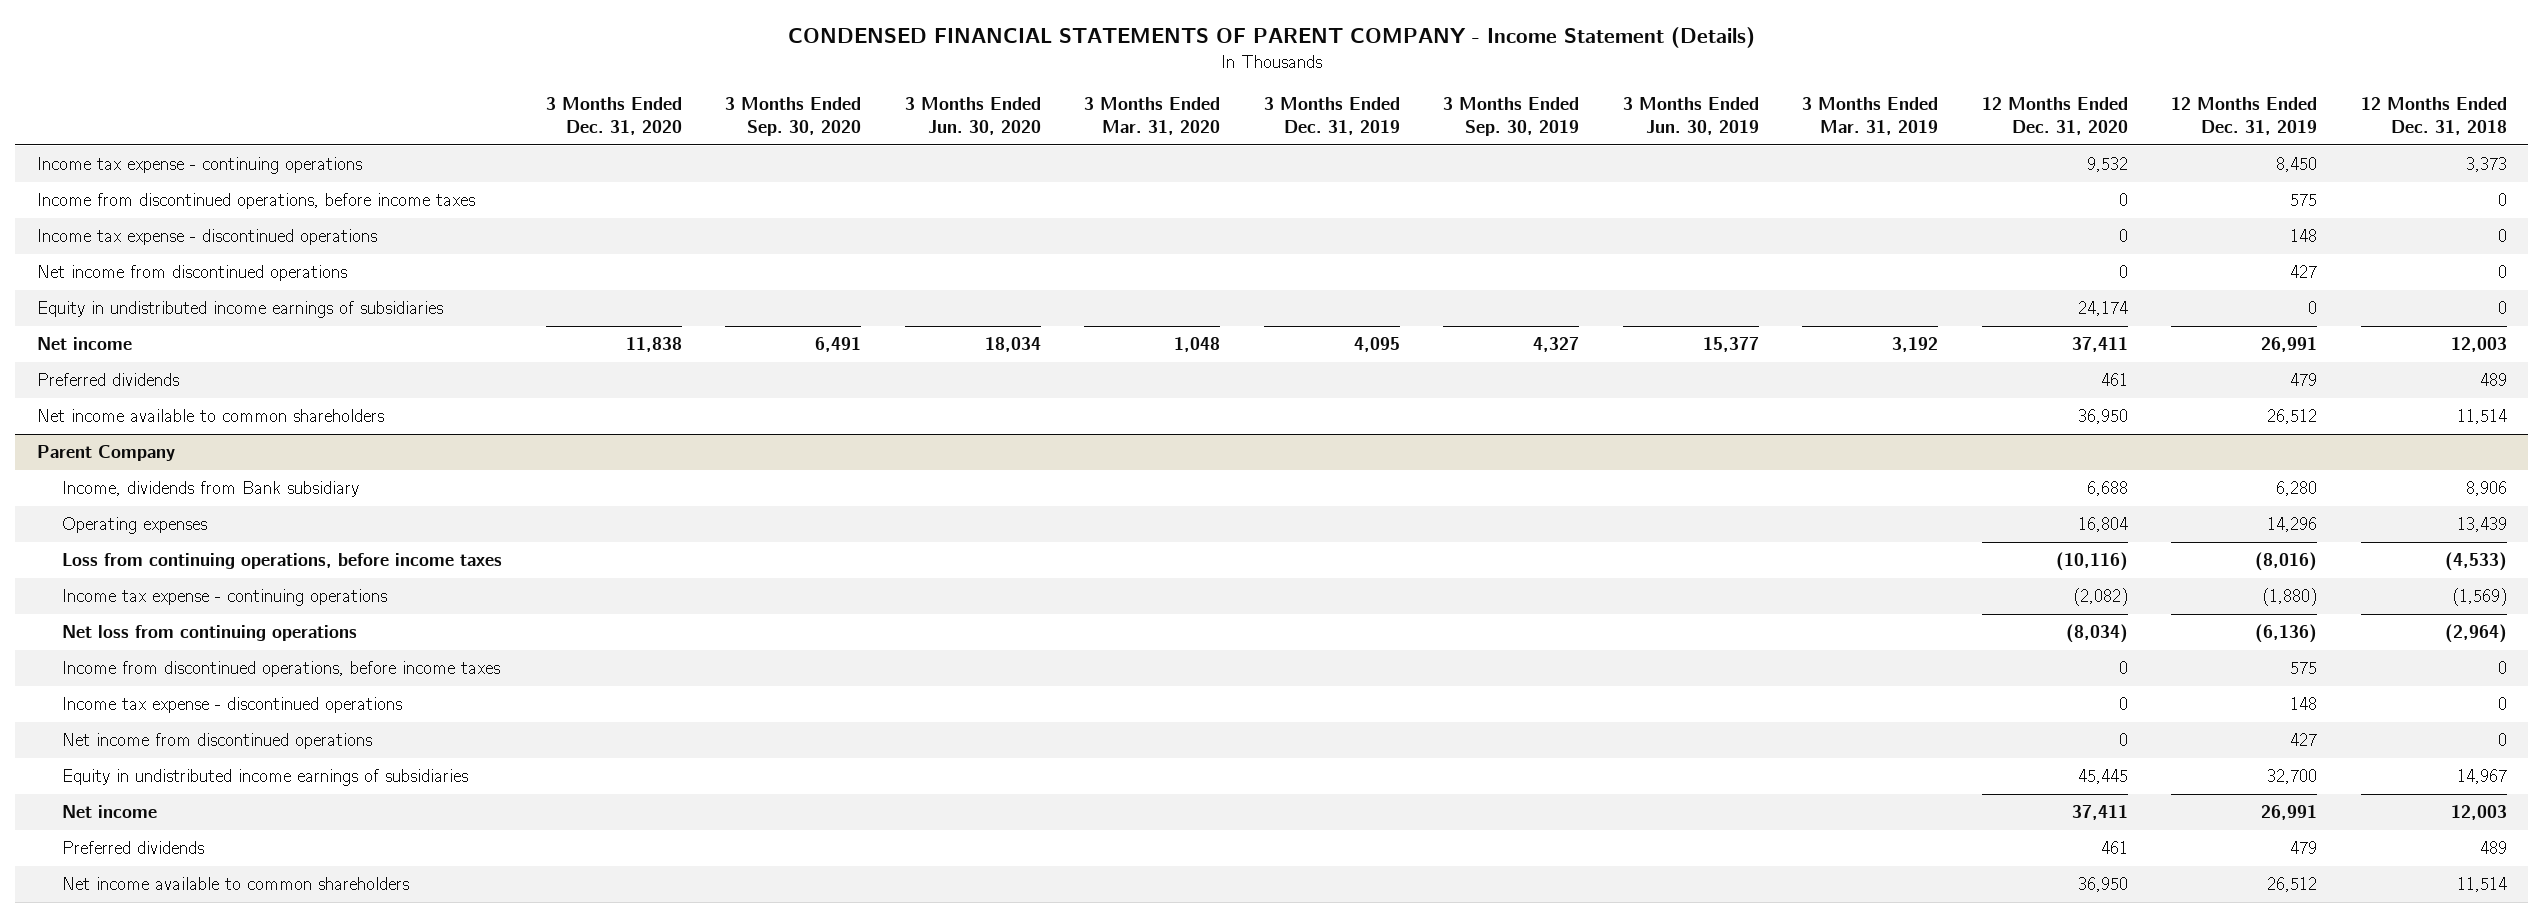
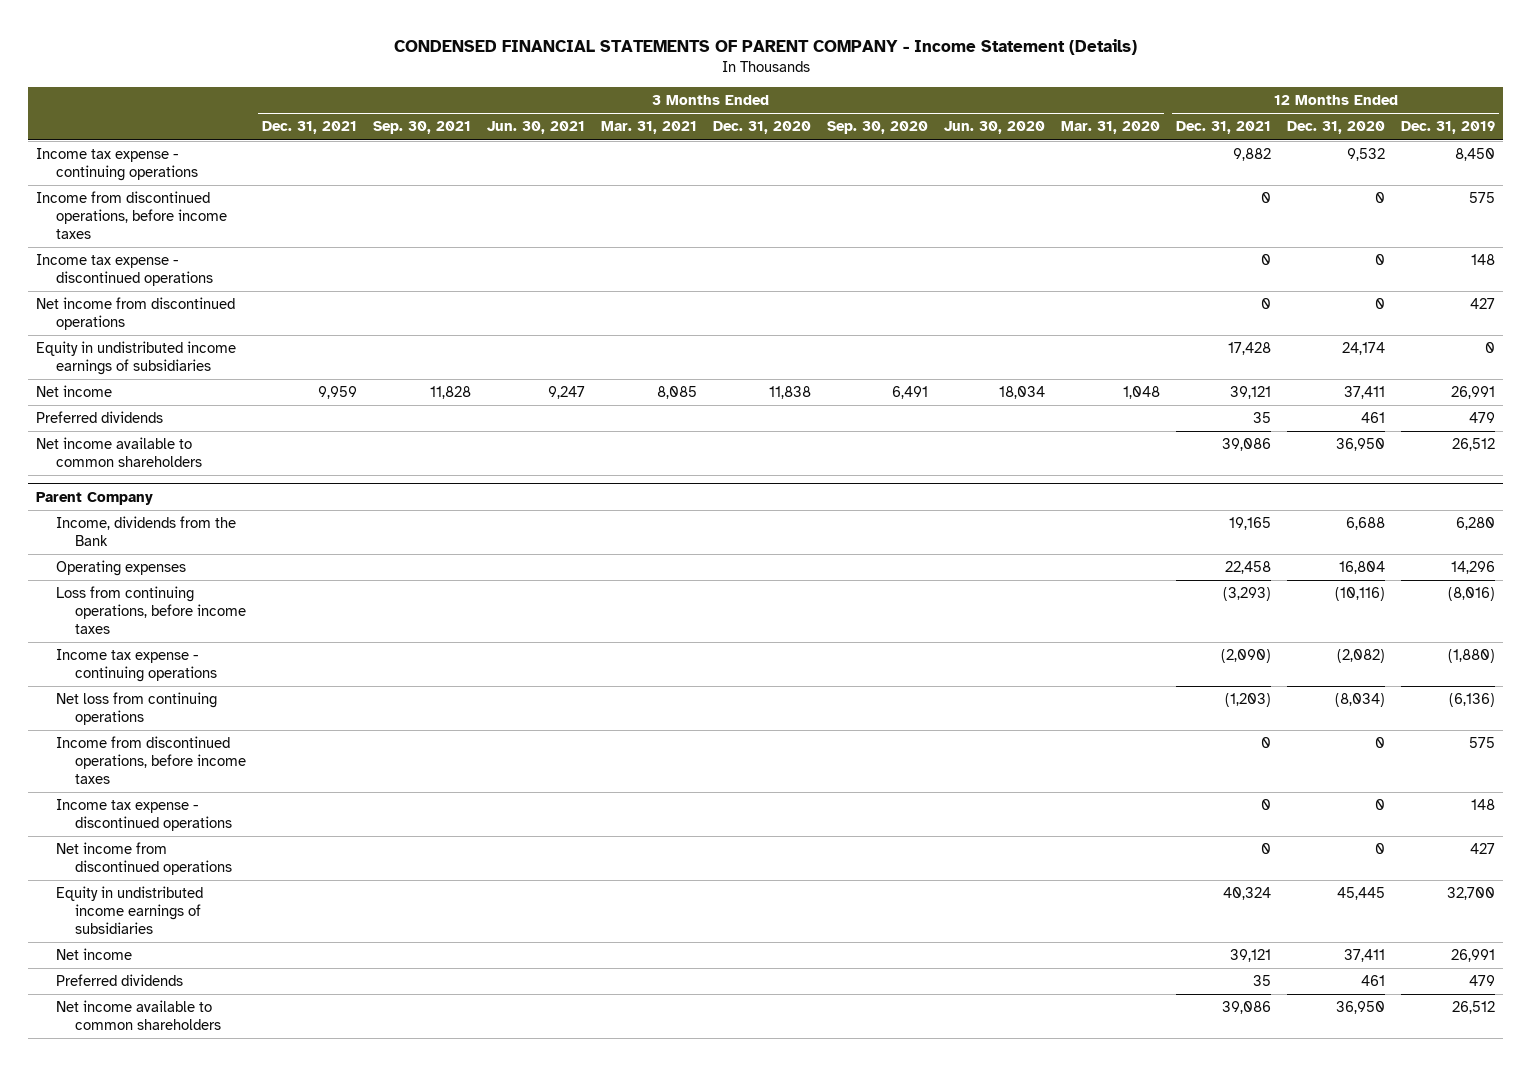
[1263,97,1400,135] 3 Months Ended Dec. 31, 2019 -> none
[1443,97,1580,136] 3 Months Ended Sep. 30, 2019 -> none
[1622,97,1759,135] 3 Months Ended Jun. 30, 2019 -> none
[1802,97,1939,135] 3 Months Ended Mar. 31, 2019 -> none
[2360,97,2507,135] 12 Months Ended Dec. 31, 2018 -> none
none -> [262,121,358,135] Dec. 31, 2021
none -> [373,121,472,135] Sep. 30, 2021
none -> [487,121,586,135] Jun. 30, 2021
none -> [601,121,698,135] Mar. 31, 2021
none -> [1176,121,1272,135] Dec. 31, 2021
[62,481,360,498] Income, dividends from Bank subsidiary -> [55,516,236,547] Income, dividends from the Bank

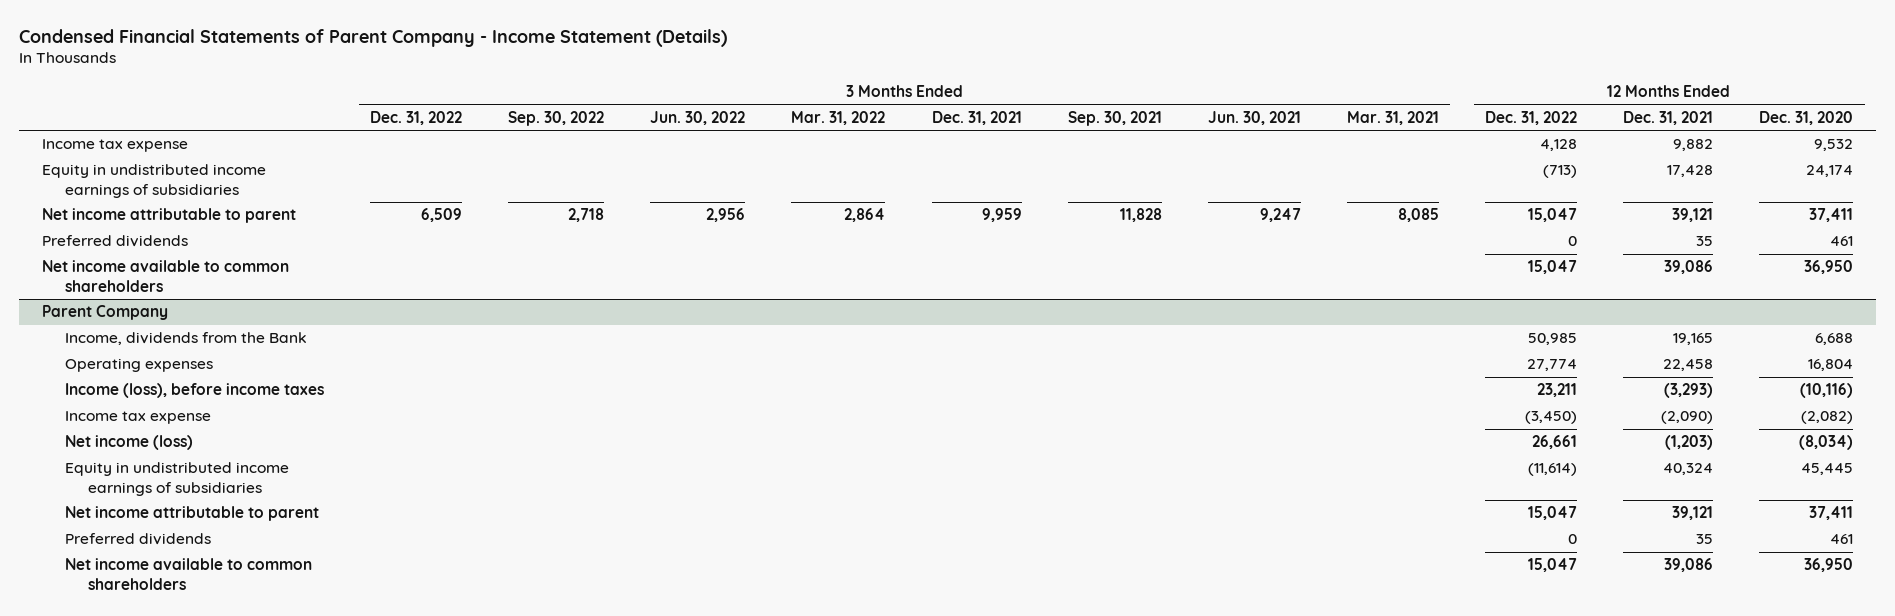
[393,38,1137,55] CONDENSED FINANCIAL STATEMENTS OF PARENT COMPANY - Income Statement (Details) -> [18,28,727,47] Condensed Financial Statements of Parent Company - Income Statement (Details)
[713,121,812,135] Dec. 31, 2020 -> none
[827,121,929,135] Sep. 30, 2020 -> none
[944,121,1046,135] Jun. 30, 2020 -> none
[1061,121,1161,135] Mar. 31, 2020 -> none
[1401,121,1496,135] Dec. 31, 2019 -> none
none -> [370,110,463,125] Dec. 31, 2022
none -> [508,110,605,126] Sep. 30, 2022
none -> [650,110,746,125] Jun. 30, 2022
none -> [791,110,886,125] Mar. 31, 2022
none -> [1485,110,1578,125] Dec. 31, 2022
[36,191,227,239] Income from discontinued operations, before income taxes -> none
[36,254,213,287] Income tax expense - discontinued operations -> none
[36,297,236,331] Net income from discontinued operations -> none
[36,148,198,182] Income tax expense - continuing operations -> [41,139,188,153] Income tax expense
[36,385,113,398] Net income -> [41,208,296,224] Net income attributable to parent
[55,736,247,784] Income from discontinued operations, before income taxes -> none
[55,799,233,832] Income tax expense - discontinued operations -> none
[55,842,233,876] Net income from discontinued operations -> none
[55,586,247,634] Loss from continuing operations, before income taxes -> [65,383,325,399] Income (loss), before income taxes
[55,649,218,683] Income tax expense - continuing operations -> [65,411,212,425] Income tax expense
[55,692,217,726] Net loss from continuing operations -> [65,435,194,451] Net income (loss)
[55,948,132,961] Net income -> [65,506,320,522] Net income attributable to parent

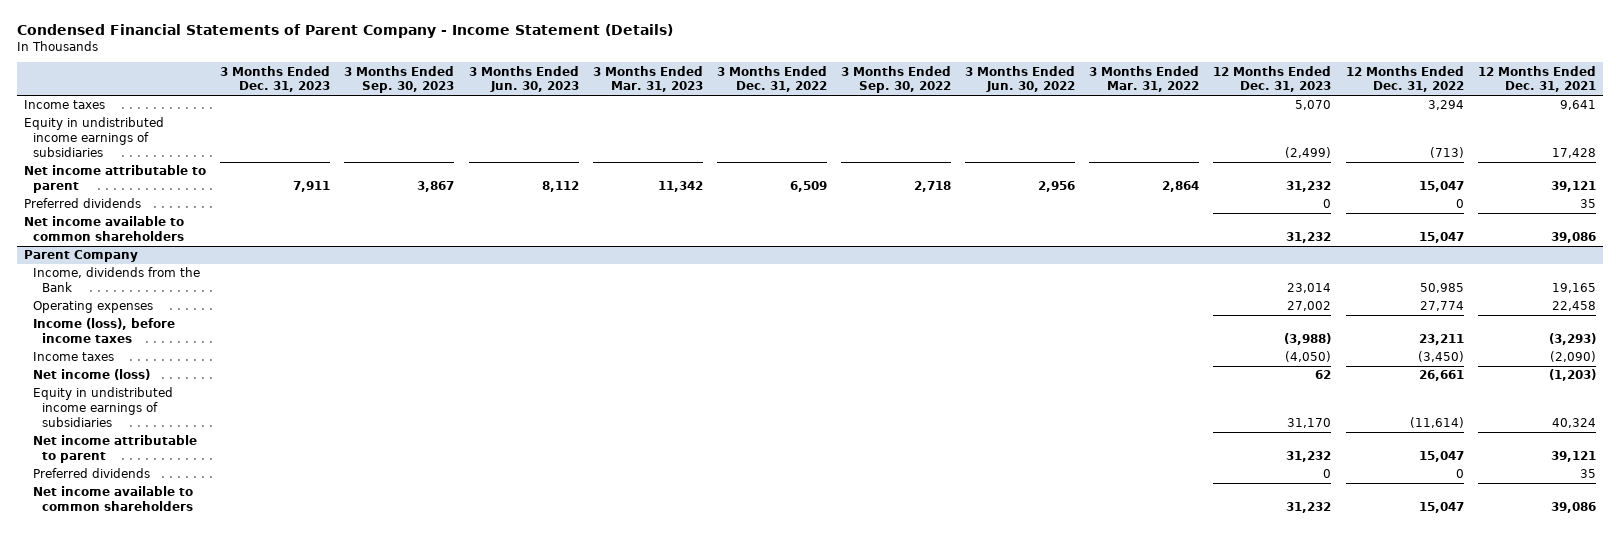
[931,110,1022,125] Dec. 31, 2021 -> none
[1067,110,1162,126] Sep. 30, 2021 -> none
[1207,110,1301,125] Jun. 30, 2021 -> none
[1346,110,1439,125] Mar. 31, 2021 -> none
[1759,110,1854,125] Dec. 31, 2020 -> none
none -> [220,65,331,93] 3 Months Ended Dec. 31, 2023
none -> [344,65,455,94] 3 Months Ended Sep. 30, 2023
none -> [468,65,579,93] 3 Months Ended Jun. 30, 2023
none -> [592,65,703,93] 3 Months Ended Mar. 31, 2023
none -> [1213,65,1332,93] 12 Months Ended Dec. 31, 2023
[41,139,188,153] Income tax expense -> [24,100,106,110] Income taxes
[1540,139,1578,152] 4,128 -> [1427,100,1464,111] 3,294
[1673,139,1714,152] 9,882 -> [1559,100,1596,111] 9,641
[65,411,212,425] Income tax expense -> [32,352,114,362] Income taxes

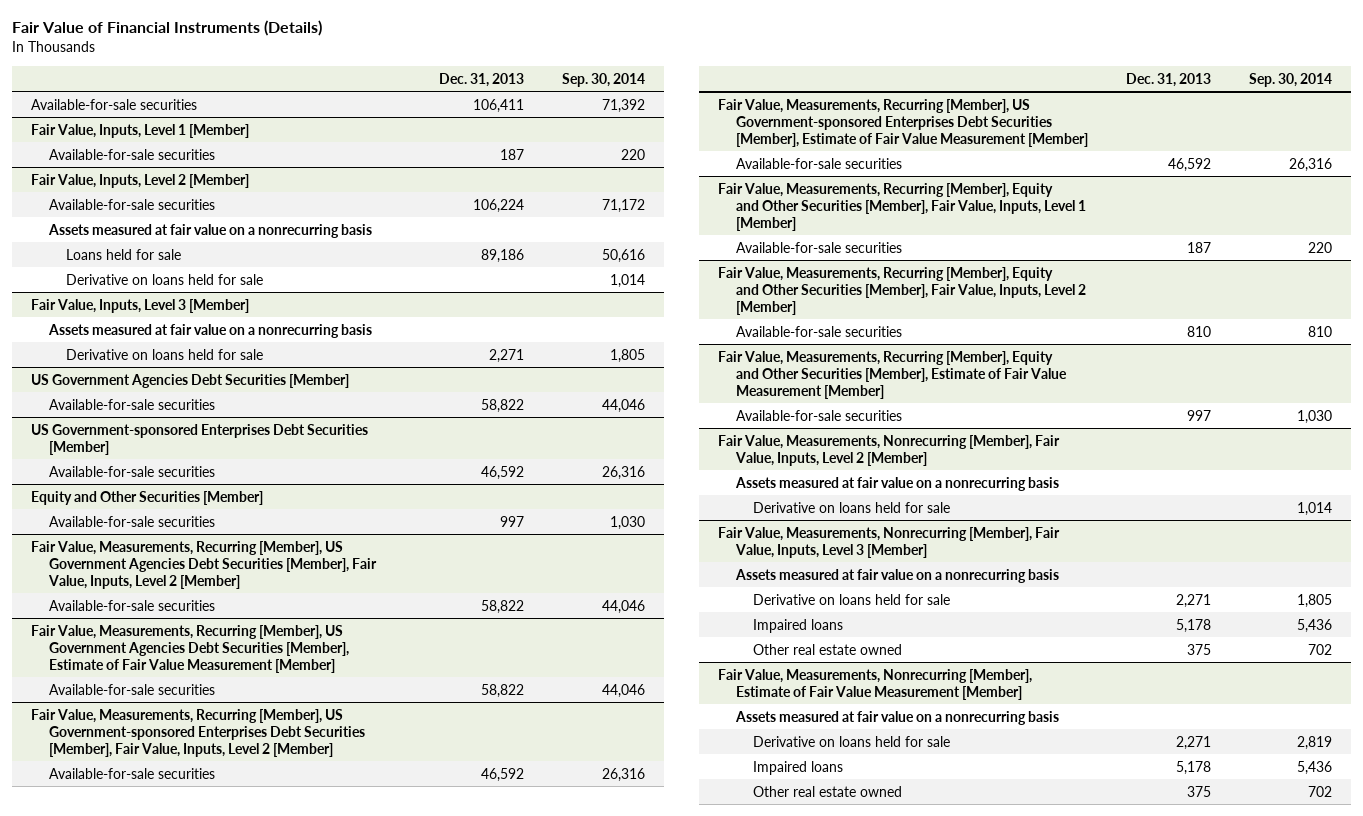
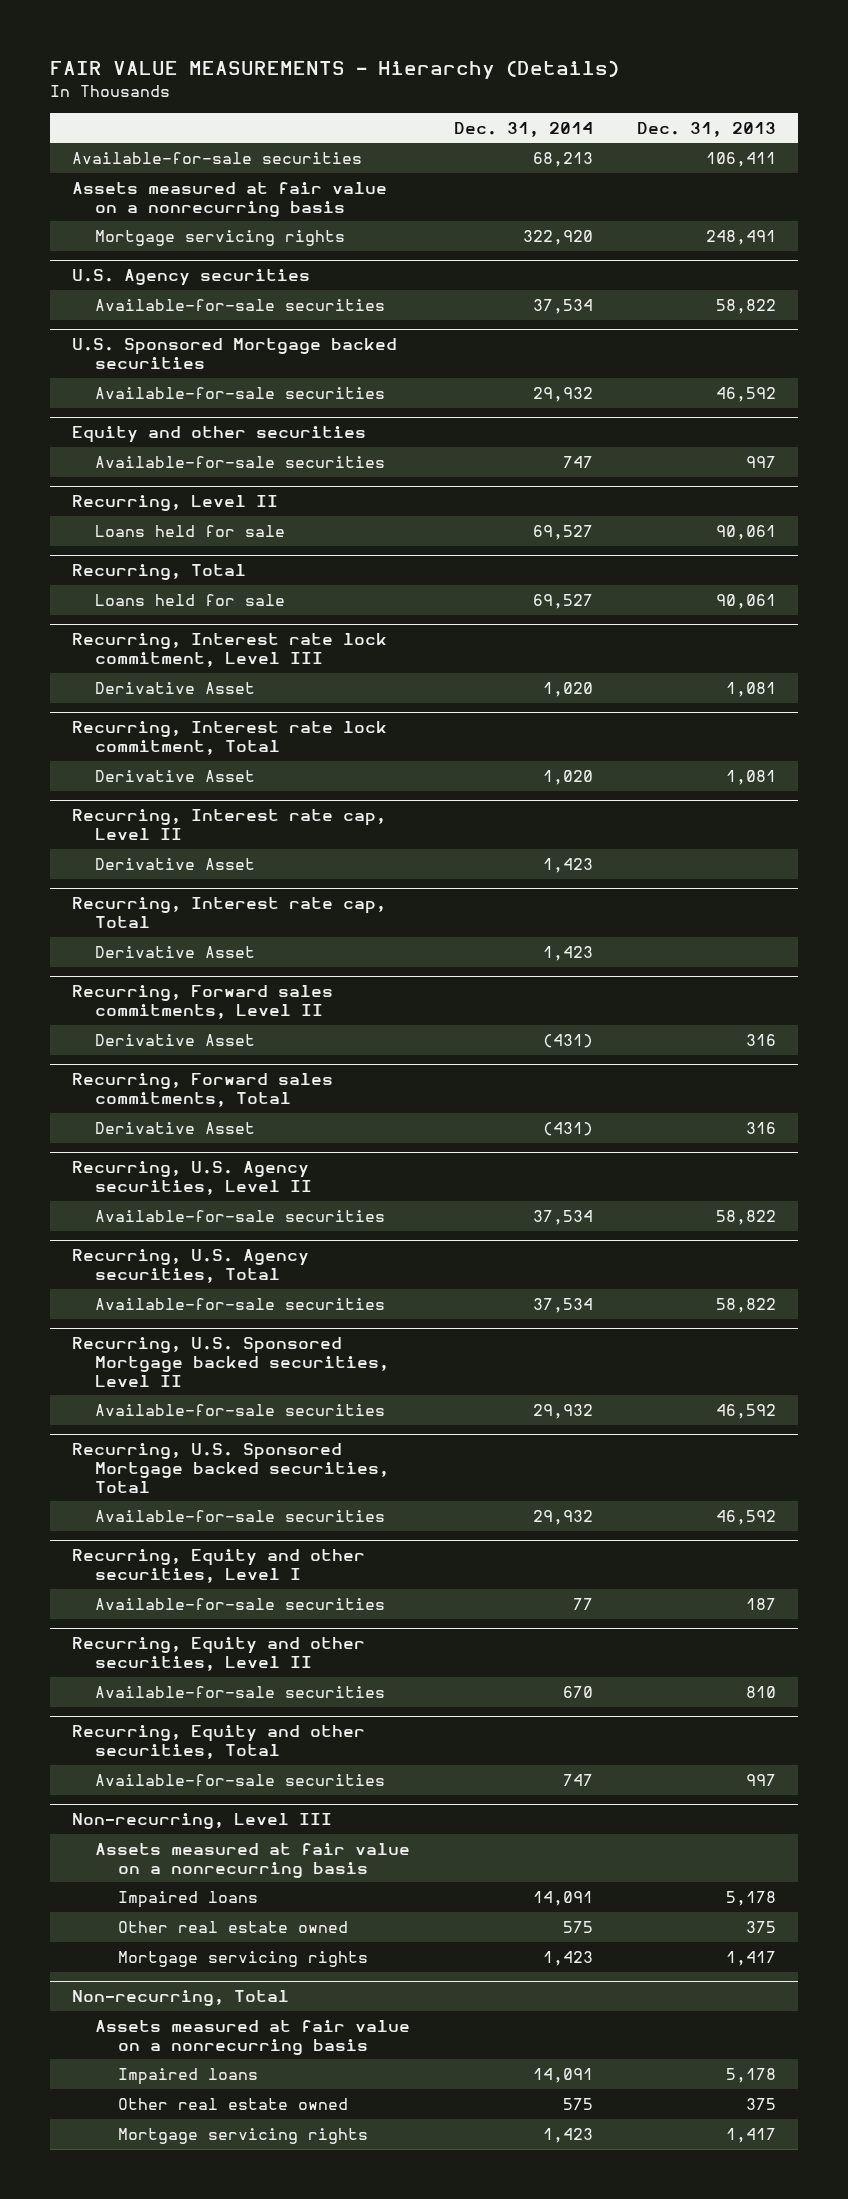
[11,20,322,37] Fair Value of Financial Instruments (Details) -> [50,60,620,80] FAIR VALUE MEASUREMENTS - Hierarchy (Details)
[562,72,646,87] Sep. 30, 2014 -> none
none -> [453,121,593,137] Dec. 31, 2014
[30,123,249,138] Fair Value, Inputs, Level 1 [Member] -> none
[48,148,215,160] Available-for-sale securities -> none
[30,173,249,188] Fair Value, Inputs, Level 2 [Member] -> none
[48,198,215,210] Available-for-sale securities -> none
[66,248,182,260] Loans held for sale -> none
[66,273,264,285] Derivative on loans held for sale -> none
[30,298,249,313] Fair Value, Inputs, Level 3 [Member] -> none
[47,323,372,338] Assets measured at fair value on a nonrecurring basis -> none
[66,348,264,360] Derivative on loans held for sale -> none
[30,373,349,388] US Government Agencies Debt Securities [Member] -> none
none -> [95,229,346,246] Mortgage servicing rights
none -> [72,269,311,287] U.S. Agency securities
[30,423,368,455] US Government-sponsored Enterprises Debt Securities [Member] -> none
none -> [72,338,398,370] U.S. Sponsored Mortgage backed securities
[30,490,263,505] Equity and Other Securities [Member] -> [72,426,367,444] Equity and other securities
[30,540,377,589] Fair Value, Measurements, Recurring [Member], US Government Agencies Debt Securities [Member], Fair Value, Inputs, Level 2 [Member] -> none
none -> [72,495,279,512] Recurring, Level II
none -> [95,524,286,537] Loans held for sale
none -> [72,564,247,581] Recurring, Total
none -> [95,593,286,606] Loans held for sale
none -> [72,633,388,668] Recurring, Interest rate lock commitment, Level III
none -> [95,681,256,694] Derivative Asset
none -> [72,721,388,756] Recurring, Interest rate lock commitment, Total
none -> [95,769,256,782] Derivative Asset
none -> [72,809,387,841] Recurring, Interest rate cap, Level II
none -> [95,857,256,870] Derivative Asset
none -> [72,897,387,929] Recurring, Interest rate cap, Total
none -> [95,945,256,958] Derivative Asset
none -> [72,985,334,1020] Recurring, Forward sales commitments, Level II
none -> [95,1033,256,1046] Derivative Asset
none -> [72,1073,334,1108] Recurring, Forward sales commitments, Total
none -> [95,1121,256,1134] Derivative Asset
none -> [72,1161,313,1196] Recurring, U.S. Agency securities, Level II
[30,624,349,673] Fair Value, Measurements, Recurring [Member], US Government Agencies Debt Securities [Member], Estimate of Fair Value Measurement [Member] -> none
none -> [72,1249,310,1284] Recurring, U.S. Agency securities, Total
[30,708,365,757] Fair Value, Measurements, Recurring [Member], US Government-sponsored Enterprises Debt Securities [Member], Fair Value, Inputs, Level 2 [Member] -> none
none -> [72,1337,390,1387] Recurring, U.S. Sponsored Mortgage backed securities, Level II
[717,98,1088,147] Fair Value, Measurements, Recurring [Member], US Government-sponsored Enterprises Debt Securities [Member], Estimate of Fair Value Measurement [Member] -> none
none -> [72,1443,390,1493] Recurring, U.S. Sponsored Mortgage backed securities, Total
[717,182,1086,231] Fair Value, Measurements, Recurring [Member], Equity and Other Securities [Member], Fair Value, Inputs, Level 1 [Member] -> none
none -> [72,1549,366,1584] Recurring, Equity and other securities, Level I
[717,266,1086,315] Fair Value, Measurements, Recurring [Member], Equity and Other Securities [Member], Fair Value, Inputs, Level 2 [Member] -> none
none -> [72,1637,366,1672] Recurring, Equity and other securities, Level II
[717,350,1067,399] Fair Value, Measurements, Recurring [Member], Equity and Other Securities [Member], Estimate of Fair Value Measurement [Member] -> none
none -> [72,1725,366,1760] Recurring, Equity and other securities, Total
[717,434,1060,466] Fair Value, Measurements, Nonrecurring [Member], Fair Value, Inputs, Level 2 [Member] -> none
[734,476,1059,491] Assets measured at fair value on a nonrecurring basis -> none
[753,501,951,513] Derivative on loans held for sale -> none
[717,526,1060,558] Fair Value, Measurements, Nonrecurring [Member], Fair Value, Inputs, Level 3 [Member] -> none
none -> [72,1813,333,1830] Non-recurring, Level III
[753,593,951,605] Derivative on loans held for sale -> none
[717,668,1032,700] Fair Value, Measurements, Nonrecurring [Member], Estimate of Fair Value Measurement [Member] -> none
none -> [118,1950,369,1967] Mortgage servicing rights
none -> [72,1990,290,2007] Non-recurring, Total
[753,735,951,747] Derivative on loans held for sale -> none
none -> [118,2127,369,2144] Mortgage servicing rights

